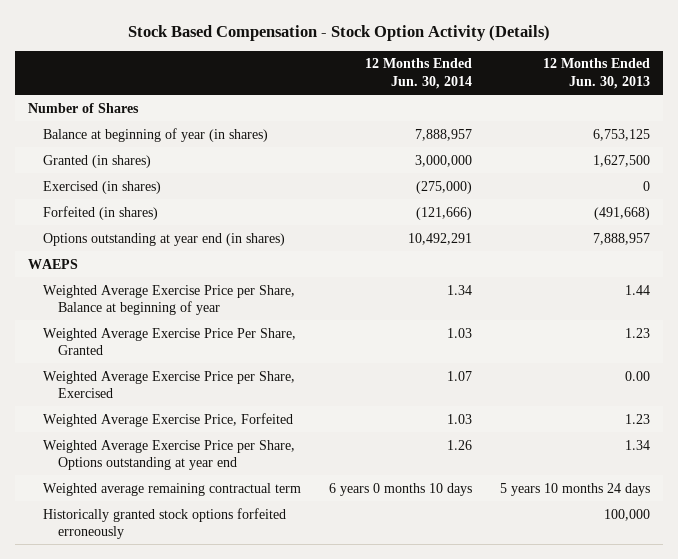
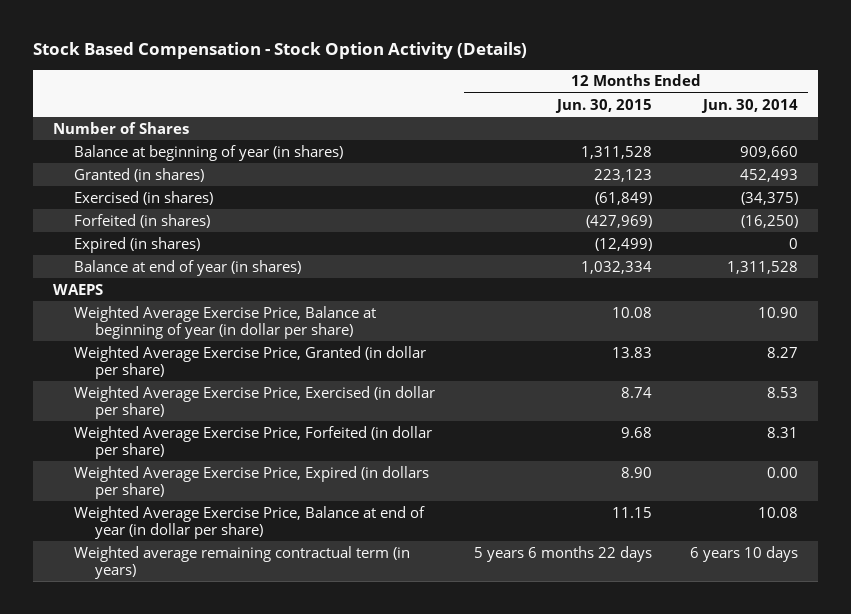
[542,58,650,89] 12 Months Ended Jun. 30, 2013 -> none
none -> [554,98,652,113] Jun. 30, 2015
[414,128,472,141] 7,888,957 -> [740,145,799,159] 909,660
[414,154,472,167] 3,000,000 -> [740,168,799,182] 452,493
[415,180,472,194] (275,000) -> [741,191,799,205] (34,375)
[415,206,472,220] (121,666) -> [741,214,799,228] (16,250)
none -> [73,236,200,253] Expired (in shares)
[43,232,286,246] Options outstanding at year end (in shares) -> [73,259,301,276] Balance at end of year (in shares)
[407,232,472,245] 10,492,291 -> [727,260,799,274] 1,311,528
[43,507,287,539] Historically granted stock options forfeited erroneously -> none
[43,284,296,315] Weighted Average Exercise Price per Share, Balance at beginning of year -> [73,305,376,339] Weighted Average Exercise Price, Balance at beginning of year (in dollar per share)
[446,284,472,295] 1.34 -> [758,306,799,318] 10.90
[43,327,297,355] Weighted Average Exercise Price Per Share, Granted -> [73,345,426,379] Weighted Average Exercise Price, Granted (in dollar per share)
[446,327,472,338] 1.03 -> [767,346,799,358] 8.27
[43,370,296,398] Weighted Average Exercise Price per Share, Exercised -> [73,385,435,419] Weighted Average Exercise Price, Exercised (in dollar per share)
[446,370,472,381] 1.07 -> [767,386,799,398] 8.53
[43,412,294,427] Weighted Average Exercise Price, Forfeited -> [73,425,432,459] Weighted Average Exercise Price, Forfeited (in dollar per share)
[446,413,472,424] 1.03 -> [767,426,799,438] 8.31
none -> [73,465,429,499] Weighted Average Exercise Price, Expired (in dollars per share)
[43,439,296,470] Weighted Average Exercise Price per Share, Options outstanding at year end -> [73,505,425,539] Weighted Average Exercise Price, Balance at end of year (in dollar per share)
[446,439,472,450] 1.26 -> [758,506,799,518] 10.08
[43,482,302,496] Weighted average remaining contractual term -> [73,545,410,579] Weighted average remaining contractual term (in years)
[328,482,472,496] 6 years 0 months 10 days -> [690,545,799,562] 6 years 10 days

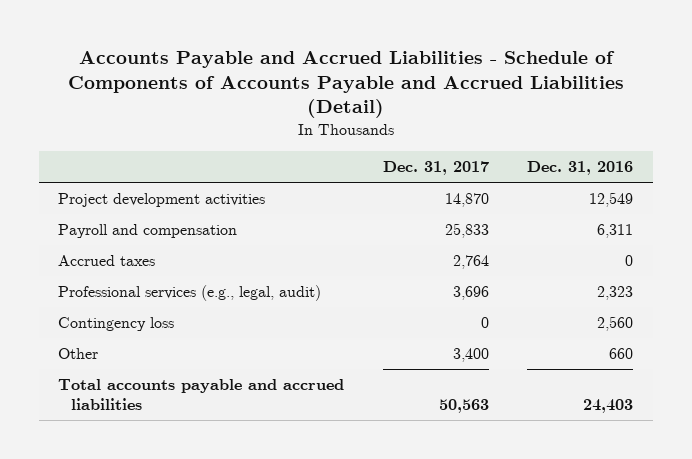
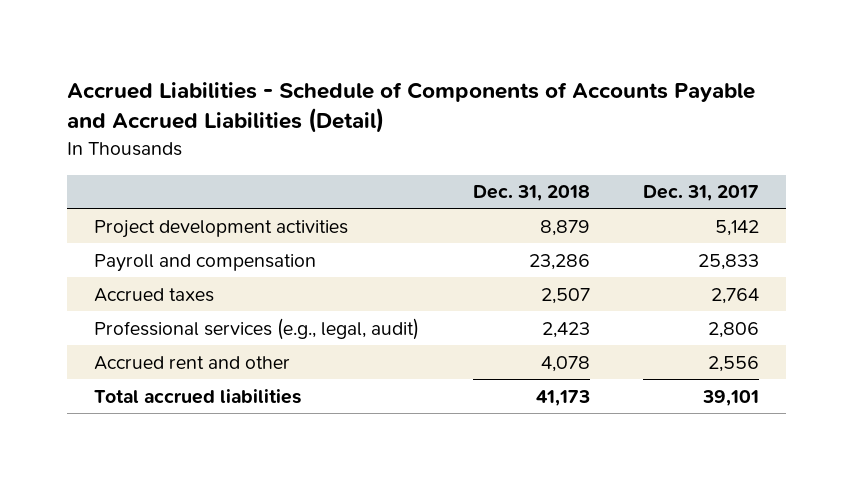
[67,50,624,119] Accounts Payable and Accrued Liabilities - Schedule of Components of Accounts Payable and Accrued Liabilities (Detail) -> [67,81,756,134] Accrued Liabilities - Schedule of Components of Accounts Payable and Accrued Liabilities (Detail)
[527,161,634,176] Dec. 31, 2016 -> none
none -> [472,185,590,202] Dec. 31, 2018
[444,193,489,208] 14,870 -> [715,219,760,236] 5,142
[58,317,175,332] Contingency loss -> none
[452,286,489,301] 3,696 -> [708,321,760,338] 2,806
[58,348,99,360] Other -> [94,355,291,370] Accrued rent and other
[452,348,489,363] 3,400 -> [708,355,760,372] 2,556
[58,379,345,411] Total accounts payable and accrued liabilities -> [94,388,302,404] Total accrued liabilities
[438,399,489,414] 50,563 -> [702,389,760,406] 39,101

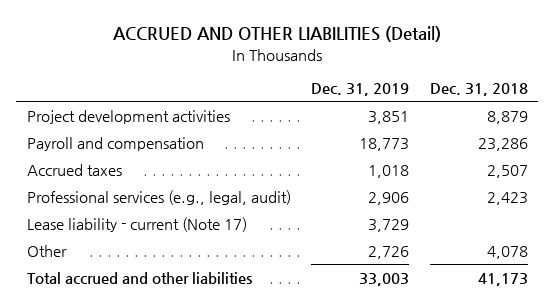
[67,81,756,134] Accrued Liabilities - Schedule of Components of Accounts Payable and Accrued Liabilities (Detail) -> [113,26,442,43] ACCRUED AND OTHER LIABILITIES (Detail)
[643,185,760,202] Dec. 31, 2017 -> none
none -> [311,83,410,97] Dec. 31, 2019
none -> [26,216,247,232] Lease liability - current (Note 17)
[94,355,291,370] Accrued rent and other -> [26,244,67,257] Other
[94,388,302,404] Total accrued liabilities -> [26,271,252,284] Total accrued and other liabilities

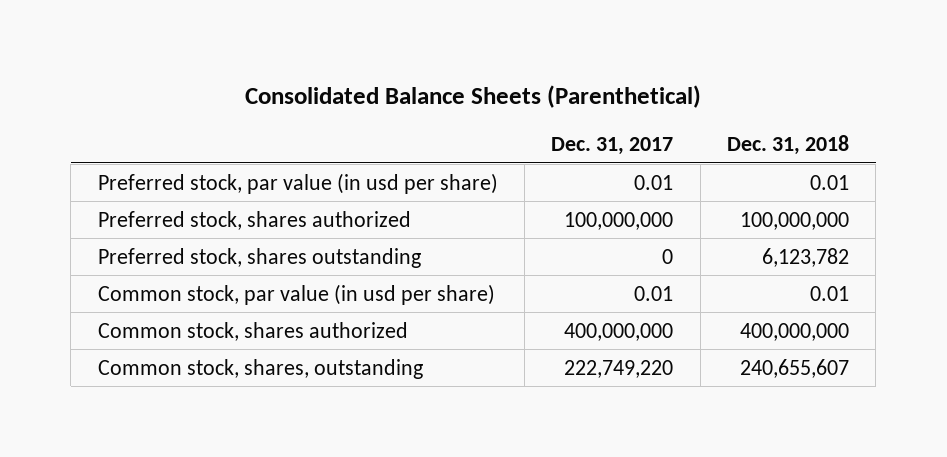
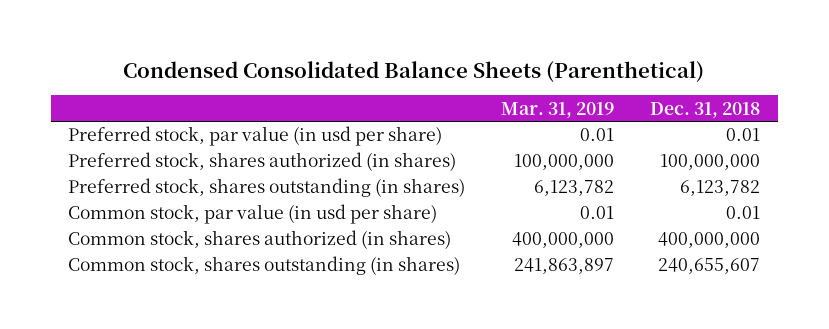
[245,85,702,109] Consolidated Balance Sheets (Parenthetical) -> [123,60,705,83] Condensed Consolidated Balance Sheets (Parenthetical)
[551,137,674,156] Dec. 31, 2017 -> none
none -> [501,101,615,118] Mar. 31, 2019
[97,210,411,230] Preferred stock, shares authorized -> [68,152,457,172] Preferred stock, shares authorized (in shares)
[97,247,421,268] Preferred stock, shares outstanding -> [68,178,466,198] Preferred stock, shares outstanding (in shares)
[97,321,408,341] Common stock, shares authorized -> [68,230,452,250] Common stock, shares authorized (in shares)
[97,358,423,379] Common stock, shares, outstanding -> [68,256,461,276] Common stock, shares outstanding (in shares)

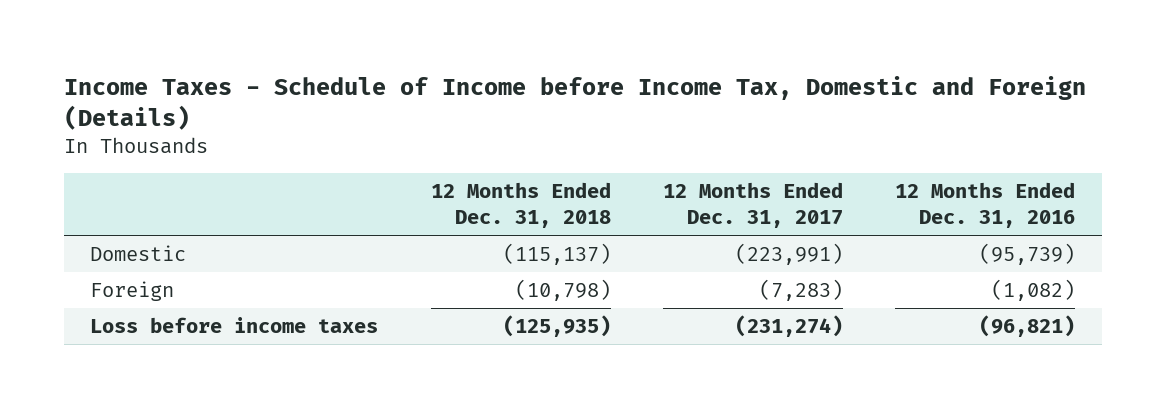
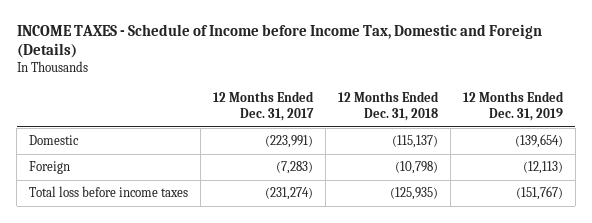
[64,76,1087,131] Income Taxes - Schedule of Income before Income Tax, Domestic and Foreign (Details) -> [16,23,542,59] INCOME TAXES - Schedule of Income before Income Tax, Domestic and Foreign (Details)
[895,182,1076,229] 12 Months Ended Dec. 31, 2016 -> none
none -> [462,91,564,122] 12 Months Ended Dec. 31, 2019
[90,317,379,334] Loss before income taxes -> [28,186,188,198] Total loss before income taxes

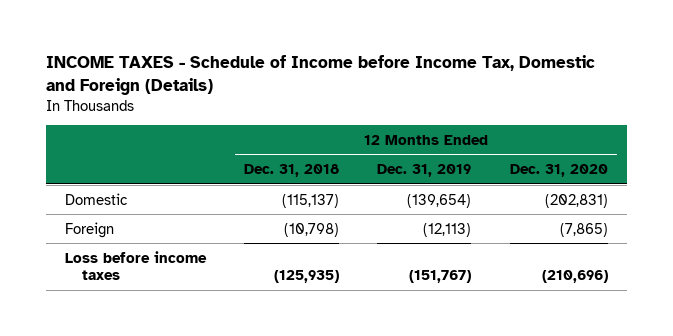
[212,91,314,122] 12 Months Ended Dec. 31, 2017 -> none
none -> [509,164,608,178] Dec. 31, 2020
[28,186,188,198] Total loss before income taxes -> [64,250,207,281] Loss before income taxes

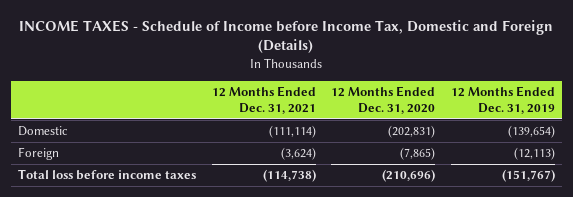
[244,164,340,178] Dec. 31, 2018 -> none
none -> [211,85,316,115] 12 Months Ended Dec. 31, 2021
[64,250,207,281] Loss before income taxes -> [18,169,197,181] Total loss before income taxes

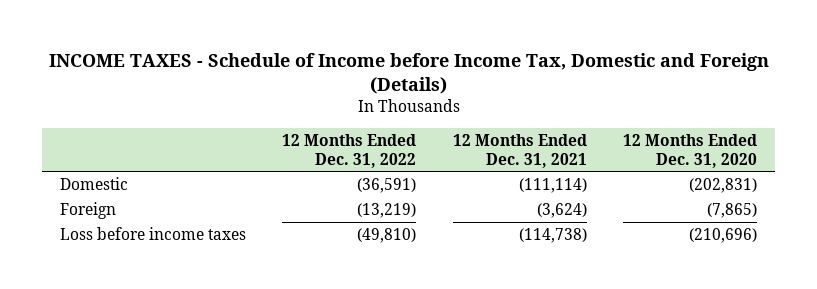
[450,85,555,115] 12 Months Ended Dec. 31, 2019 -> none
none -> [282,134,417,168] 12 Months Ended Dec. 31, 2022
[18,169,197,181] Total loss before income taxes -> [60,227,247,241] Loss before income taxes

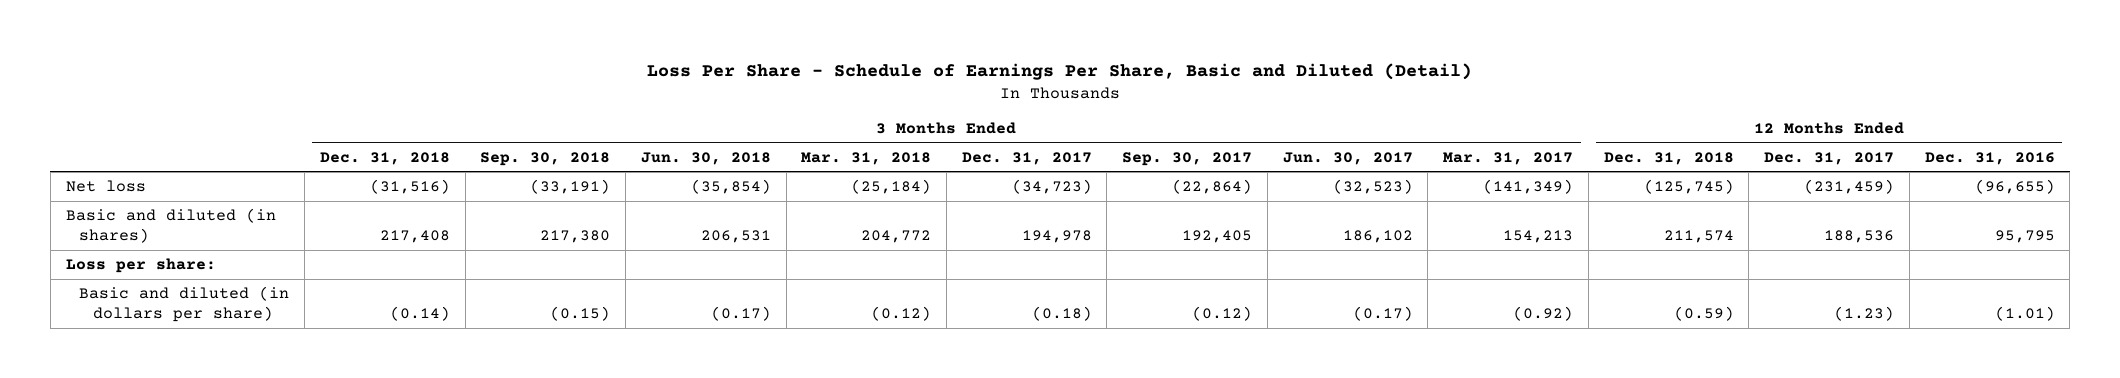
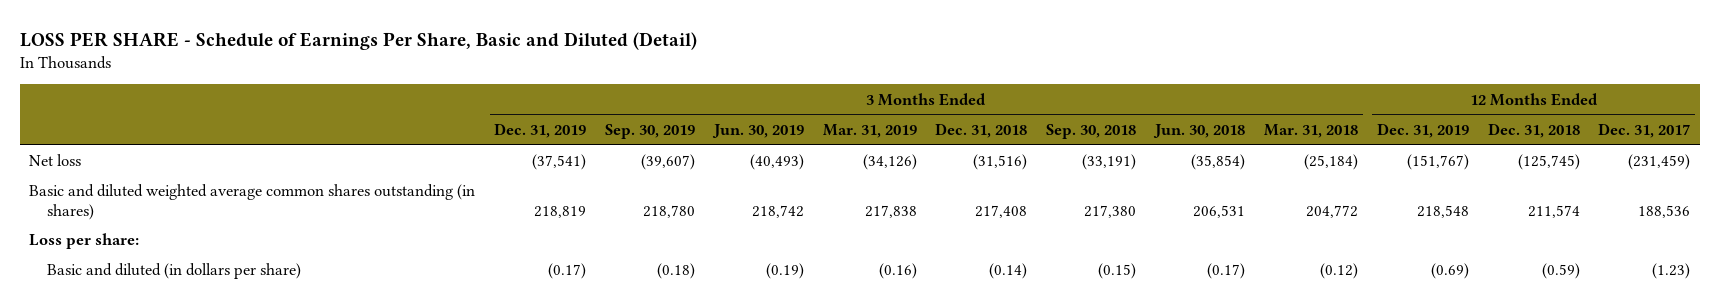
[647,62,1473,80] Loss Per Share - Schedule of Earnings Per Share, Basic and Diluted (Detail) -> [20,31,698,50] LOSS PER SHARE - Schedule of Earnings Per Share, Basic and Diluted (Detail)
[961,151,1092,165] Dec. 31, 2017 -> none
[1122,151,1253,166] Sep. 30, 2017 -> none
[1282,151,1413,165] Jun. 30, 2017 -> none
[1443,151,1574,165] Mar. 31, 2017 -> none
[1924,151,2055,165] Dec. 31, 2016 -> none
none -> [494,123,587,139] Dec. 31, 2019
none -> [605,124,696,140] Sep. 30, 2019
none -> [711,124,804,139] Jun. 30, 2019
none -> [822,124,917,139] Mar. 31, 2019
none -> [1376,123,1469,139] Dec. 31, 2019
[65,208,276,243] Basic and diluted (in shares) -> [29,184,476,220] Basic and diluted weighted average common shares outstanding (in shares)

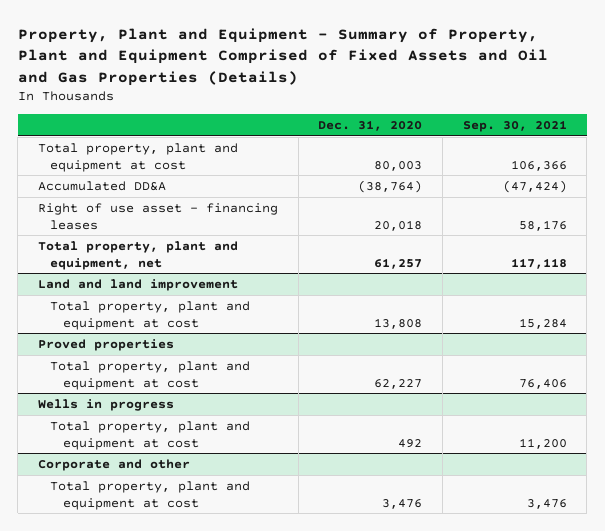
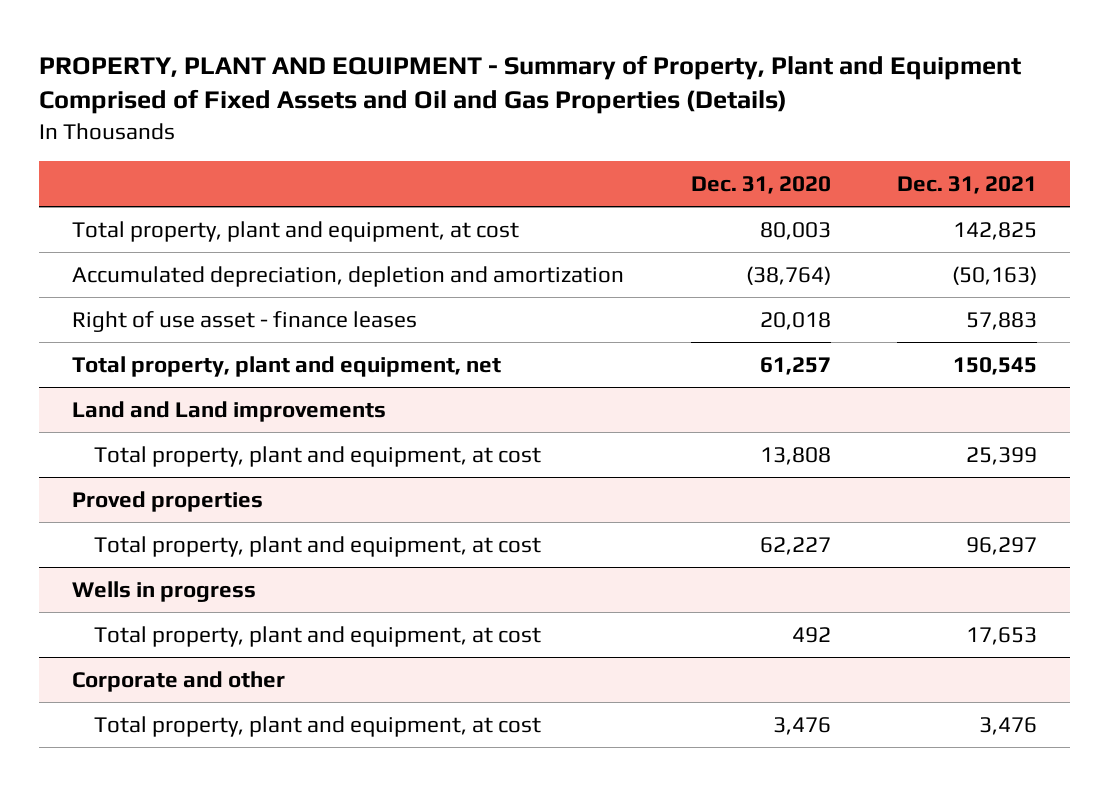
[17,28,548,86] Property, Plant and Equipment - Summary of Property, Plant and Equipment Comprised of Fixed Assets and Oil and Gas Properties (Details) -> [38,54,1021,115] PROPERTY, PLANT AND EQUIPMENT - Summary of Property, Plant and Equipment Comprised of Fixed Assets and Oil and Gas Properties (Details)
[462,119,567,132] Sep. 30, 2021 -> none
none -> [897,176,1038,195] Dec. 31, 2021
[38,142,239,172] Total property, plant and equipment at cost -> [72,220,520,242] Total property, plant and equipment, at cost
[38,180,167,191] Accumulated DD&A -> [72,265,625,287] Accumulated depreciation, depletion and amortization
[38,202,279,230] Right of use asset - financing leases -> [72,310,418,332] Right of use asset - finance leases
[38,278,239,291] Land and land improvement -> [72,400,387,422] Land and Land improvements
[50,300,251,330] Total property, plant and equipment at cost -> [93,445,541,467] Total property, plant and equipment, at cost
[50,360,251,390] Total property, plant and equipment at cost -> [93,535,541,557] Total property, plant and equipment, at cost
[50,420,251,450] Total property, plant and equipment at cost -> [93,625,541,647] Total property, plant and equipment, at cost
[50,480,251,510] Total property, plant and equipment at cost -> [93,715,541,737] Total property, plant and equipment, at cost

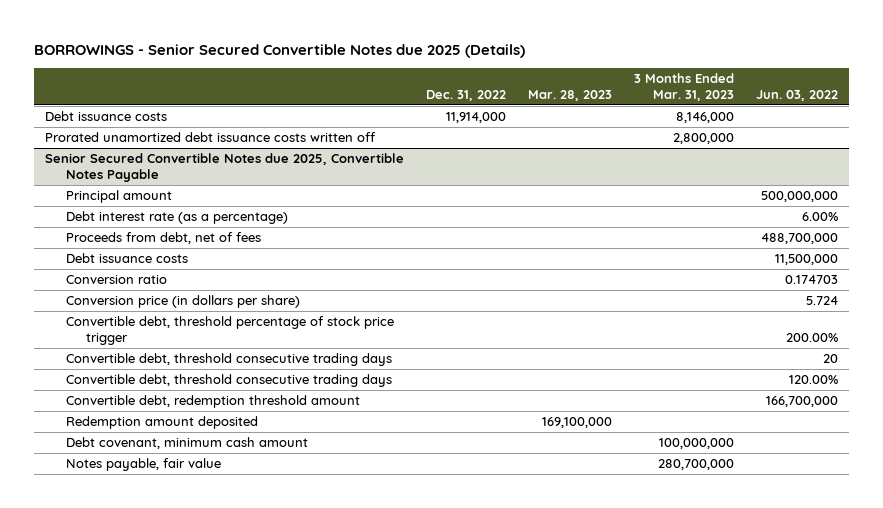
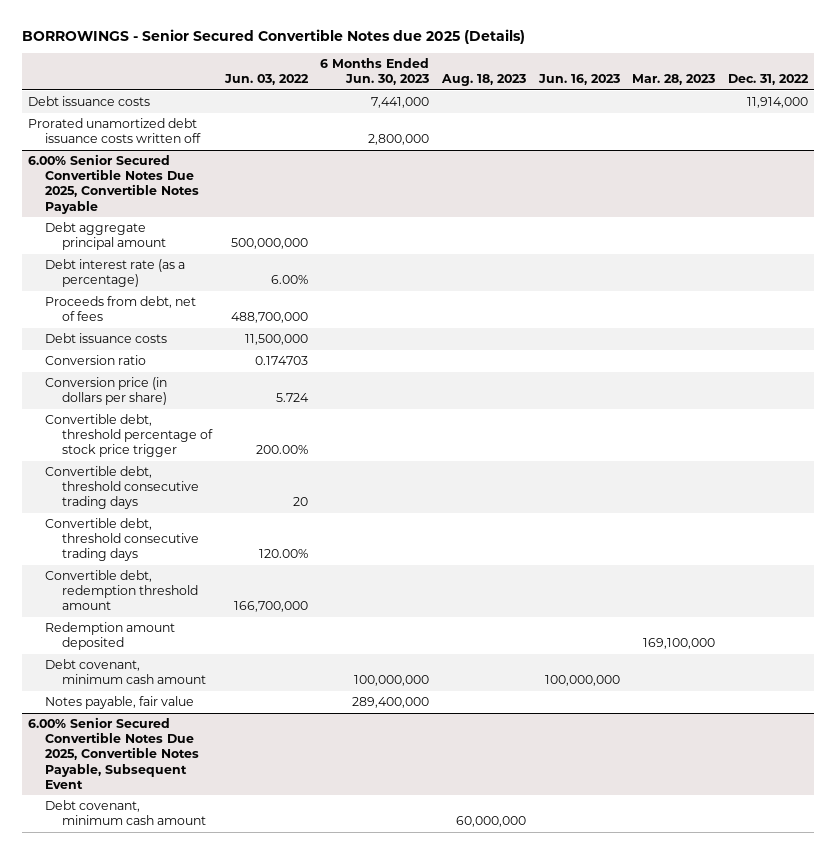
[633,72,734,101] 3 Months Ended Mar. 31, 2023 -> none
none -> [320,58,430,86] 6 Months Ended Jun. 30, 2023
none -> [441,74,527,87] Aug. 18, 2023
none -> [537,74,620,86] Jun. 16, 2023
[45,152,405,183] Senior Secured Convertible Notes due 2025, Convertible Notes Payable -> [28,154,200,214] 6.00% Senior Secured Convertible Notes Due 2025, Convertible Notes Payable
[65,189,172,203] Principal amount -> [45,222,166,251] Debt aggregate principal amount
none -> [28,717,200,789] 6.00% Senior Secured Convertible Notes Due 2025, Convertible Notes Payable, Subsequent Event
none -> [45,800,206,826] Debt covenant, minimum cash amount

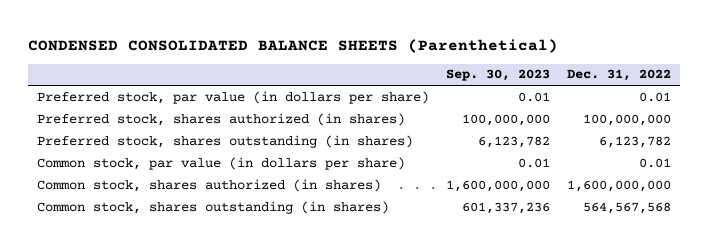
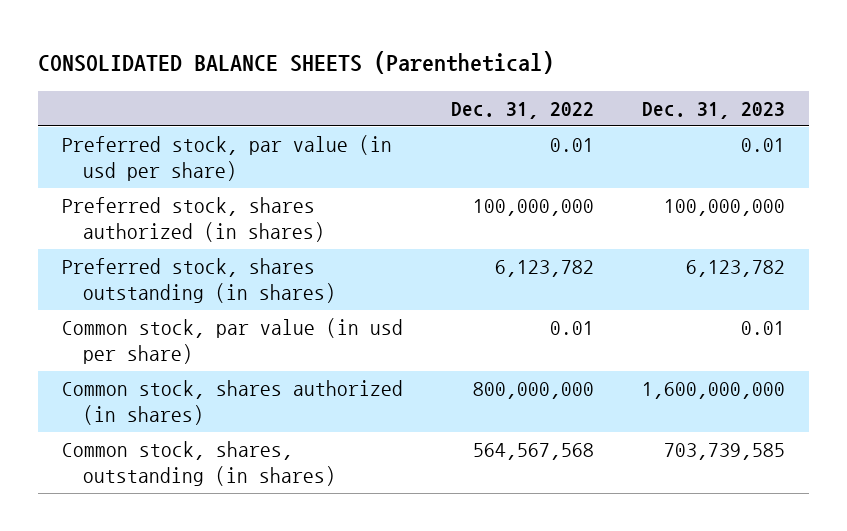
[28,38,559,53] CONDENSED CONSOLIDATED BALANCE SHEETS (Parenthetical) -> [37,50,554,74] CONSOLIDATED BALANCE SHEETS (Parenthetical)
[446,69,551,82] Sep. 30, 2023 -> none
none -> [642,101,786,119] Dec. 31, 2023
[36,90,429,104] Preferred stock, par value (in dollars per share) -> [61,135,392,182] Preferred stock, par value (in usd per share)
[36,156,405,170] Common stock, par value (in dollars per share) -> [61,318,403,365] Common stock, par value (in usd per share)
[567,179,672,192] 1,600,000,000 -> [472,382,594,400] 800,000,000
[36,200,389,214] Common stock, shares outstanding (in shares) -> [61,441,337,487] Common stock, shares, outstanding (in shares)

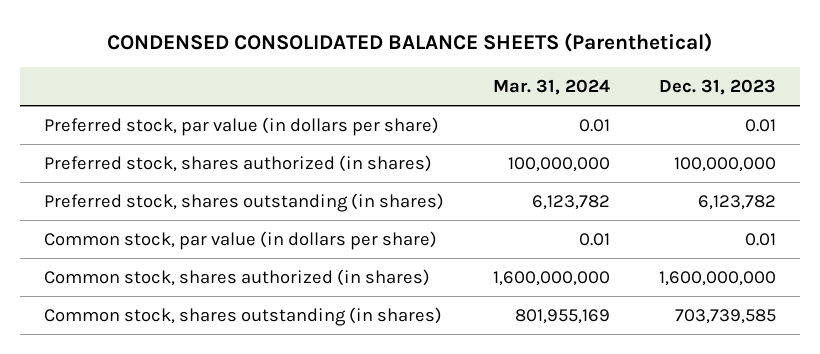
[37,50,554,74] CONSOLIDATED BALANCE SHEETS (Parenthetical) -> [107,32,713,52] CONDENSED CONSOLIDATED BALANCE SHEETS (Parenthetical)
[450,101,594,119] Dec. 31, 2022 -> none
none -> [493,79,611,96] Mar. 31, 2024
[61,135,392,182] Preferred stock, par value (in usd per share) -> [44,116,440,136] Preferred stock, par value (in dollars per share)
[61,318,403,365] Common stock, par value (in usd per share) -> [44,230,438,250] Common stock, par value (in dollars per share)
[61,441,337,487] Common stock, shares, outstanding (in shares) -> [44,306,443,326] Common stock, shares outstanding (in shares)

